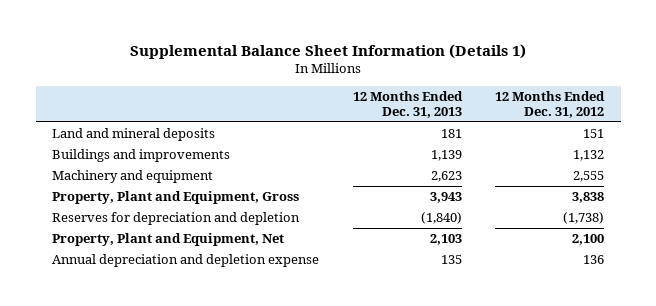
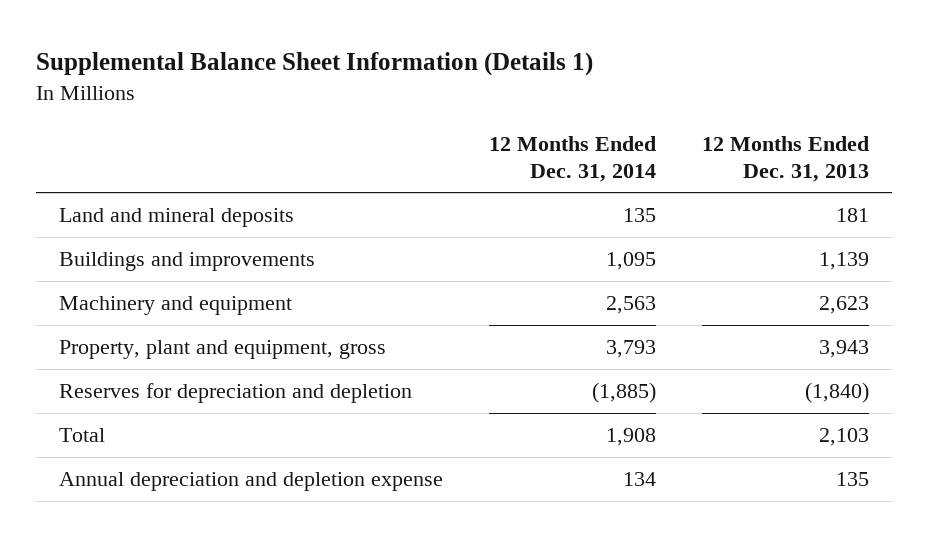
[494,90,605,119] 12 Months Ended Dec. 31, 2012 -> none
none -> [488,135,656,182] 12 Months Ended Dec. 31, 2014
[52,191,300,205] Property, Plant and Equipment, Gross -> [59,339,387,359] Property, plant and equipment, gross
[52,233,285,247] Property, Plant and Equipment, Net -> [59,427,106,442] Total

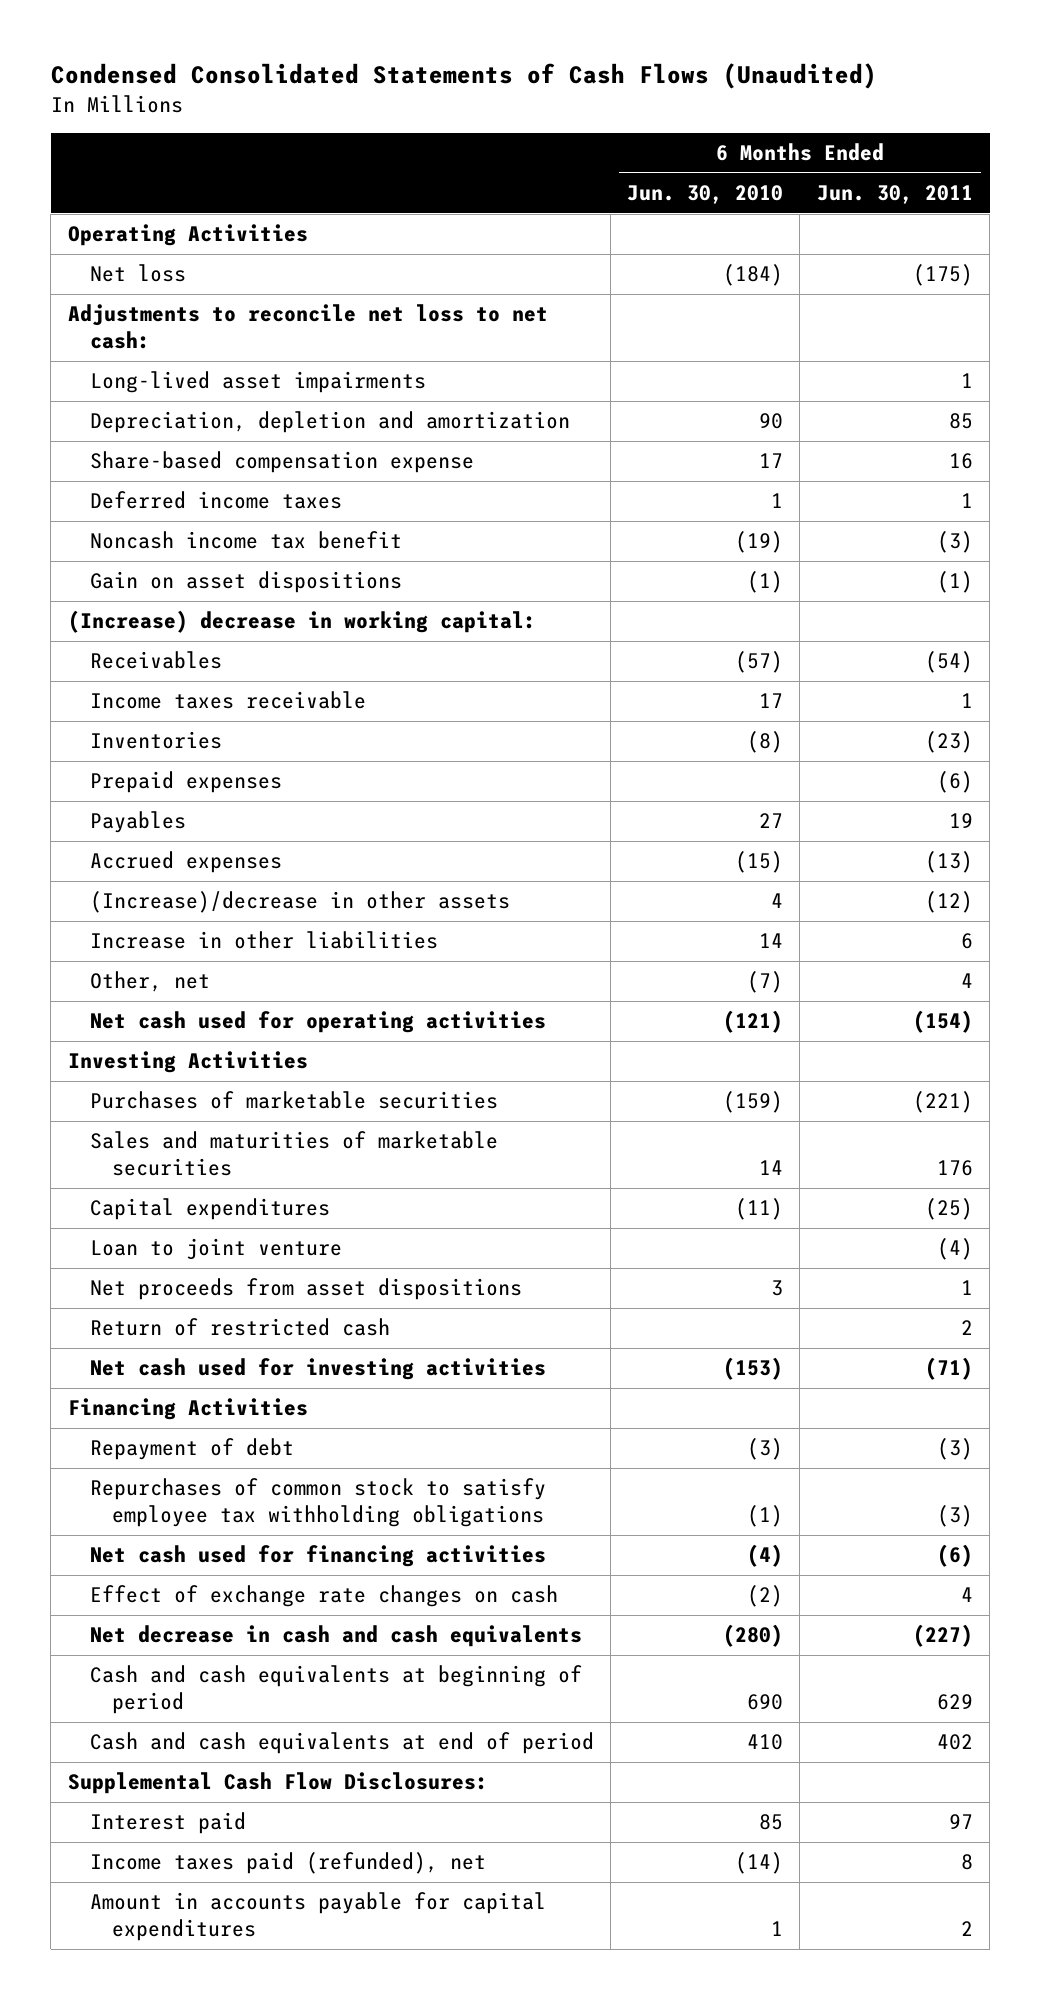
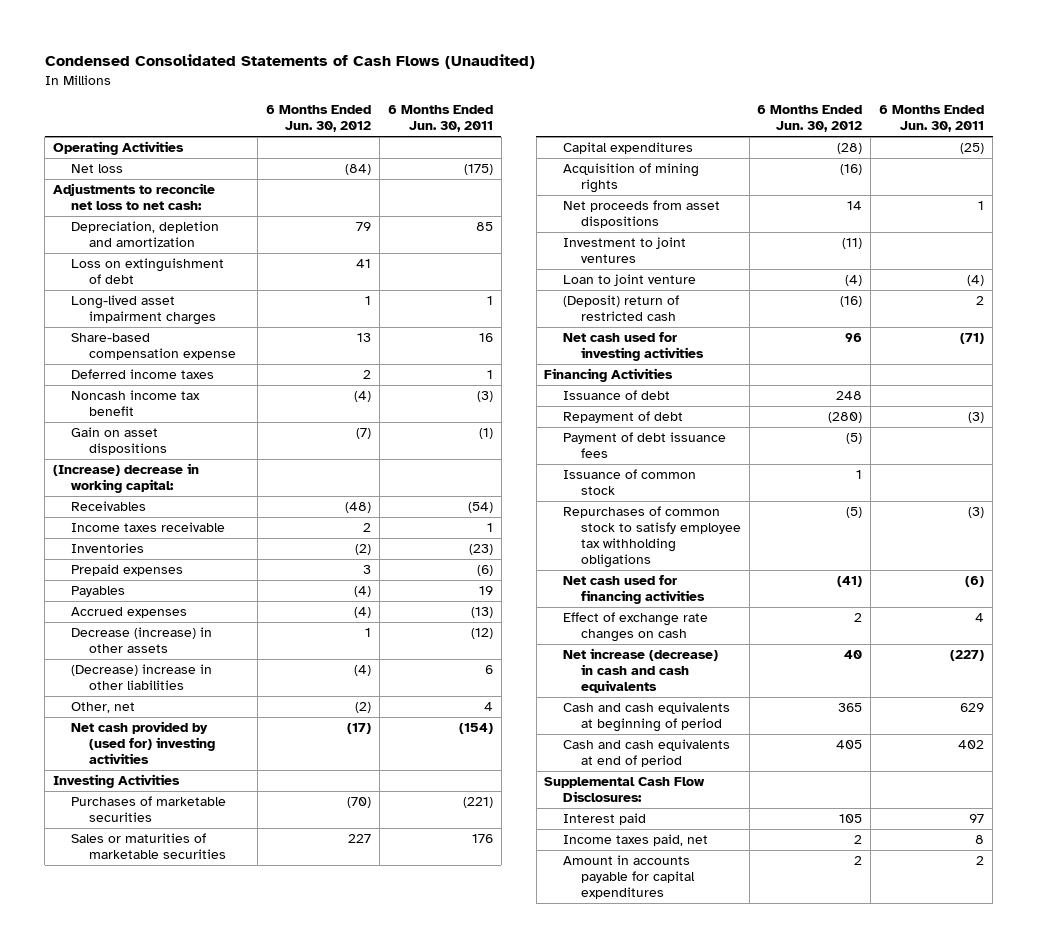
[627,184,784,204] Jun. 30, 2010 -> none
none -> [266,105,372,133] 6 Months Ended Jun. 30, 2012
[89,371,426,394] Long-lived asset impairments -> none
none -> [71,258,225,285] Loss on extinguishment of debt
none -> [71,295,217,326] Long-lived asset impairment charges
[89,891,510,914] (Increase)/decrease in other assets -> [71,627,213,654] Decrease (increase) in other assets
[89,931,438,950] Increase in other liabilities -> [71,664,213,691] (Decrease) increase in other liabilities
[89,1011,546,1034] Net cash used for operating activities -> [71,721,216,765] Net cash provided by (used for) investing activities
[89,1131,498,1176] Sales and maturities of marketable securities -> [71,833,227,860] Sales or maturities of marketable securities
none -> [562,163,699,194] Acquisition of mining rights
none -> [562,237,686,264] Investment to joint ventures
[89,1238,342,1261] Loan to joint venture -> [562,274,696,287] Loan to joint venture
[89,1318,390,1337] Return of restricted cash -> [562,295,679,322] (Deposit) return of restricted cash
none -> [562,390,670,401] Issuance of debt
none -> [562,432,726,459] Payment of debt issuance fees
none -> [562,469,696,496] Issuance of common stock
[89,1625,582,1648] Net decrease in cash and cash equivalents -> [562,648,718,694] Net increase (decrease) in cash and cash equivalents
[89,1852,486,1875] Income taxes paid (refunded), net -> [562,834,708,847] Income taxes paid, net

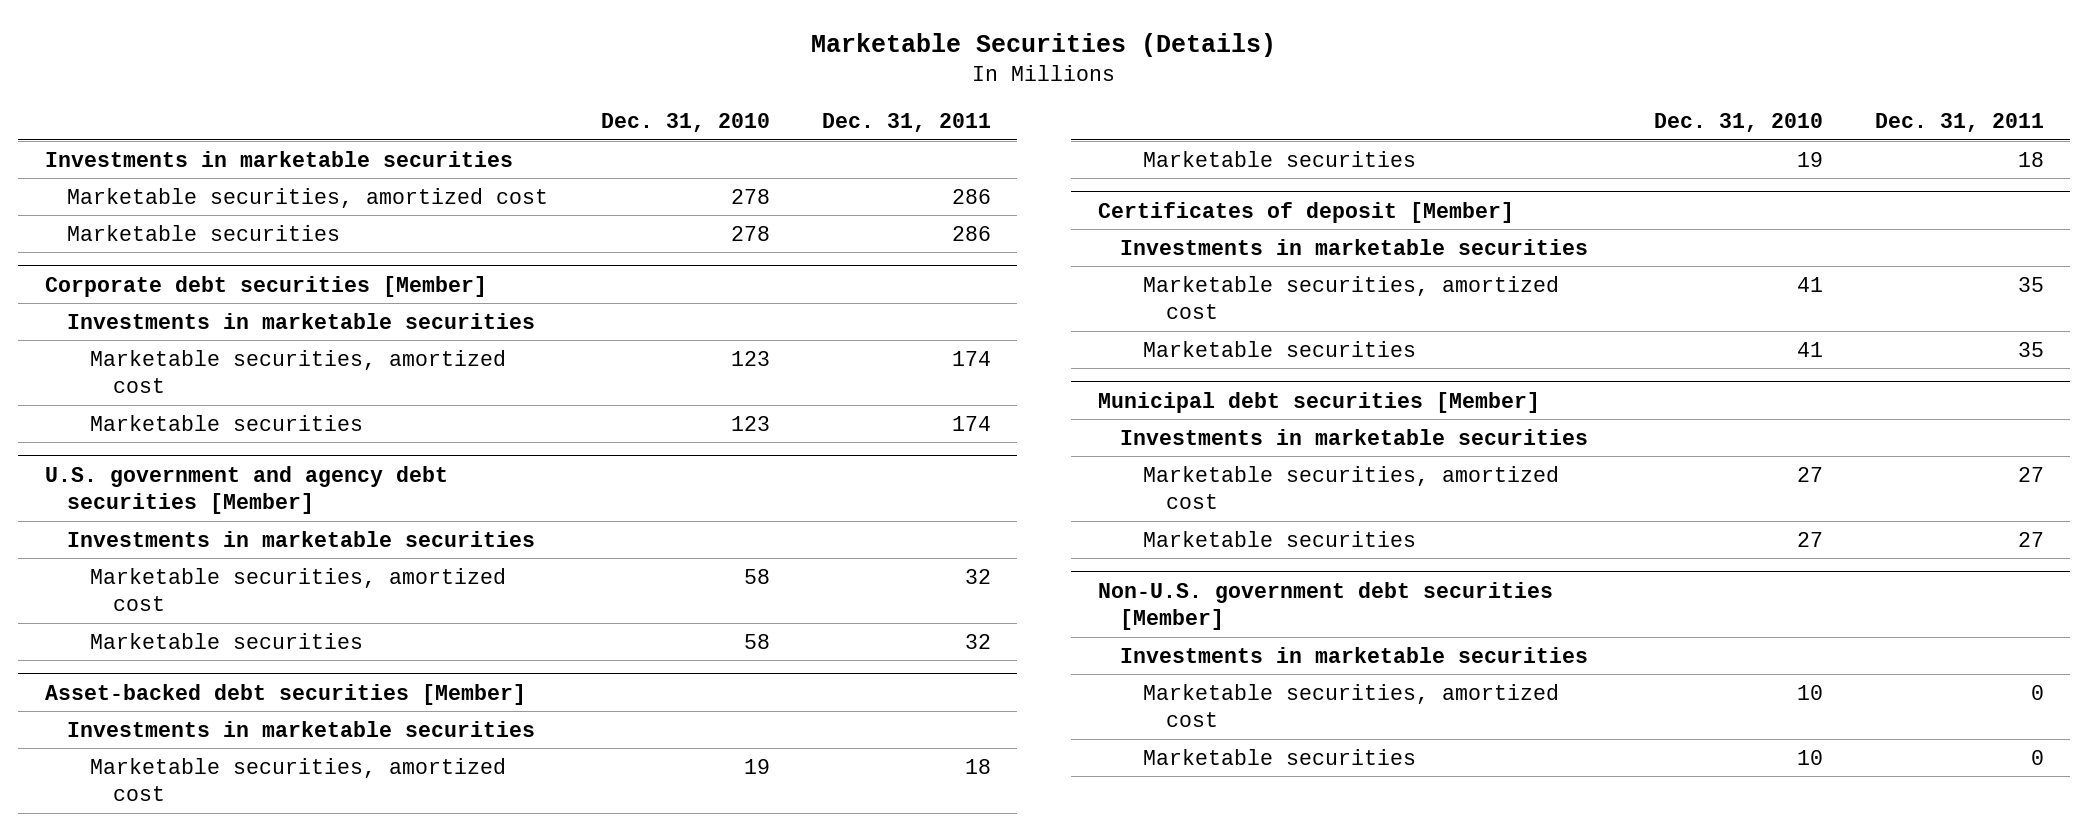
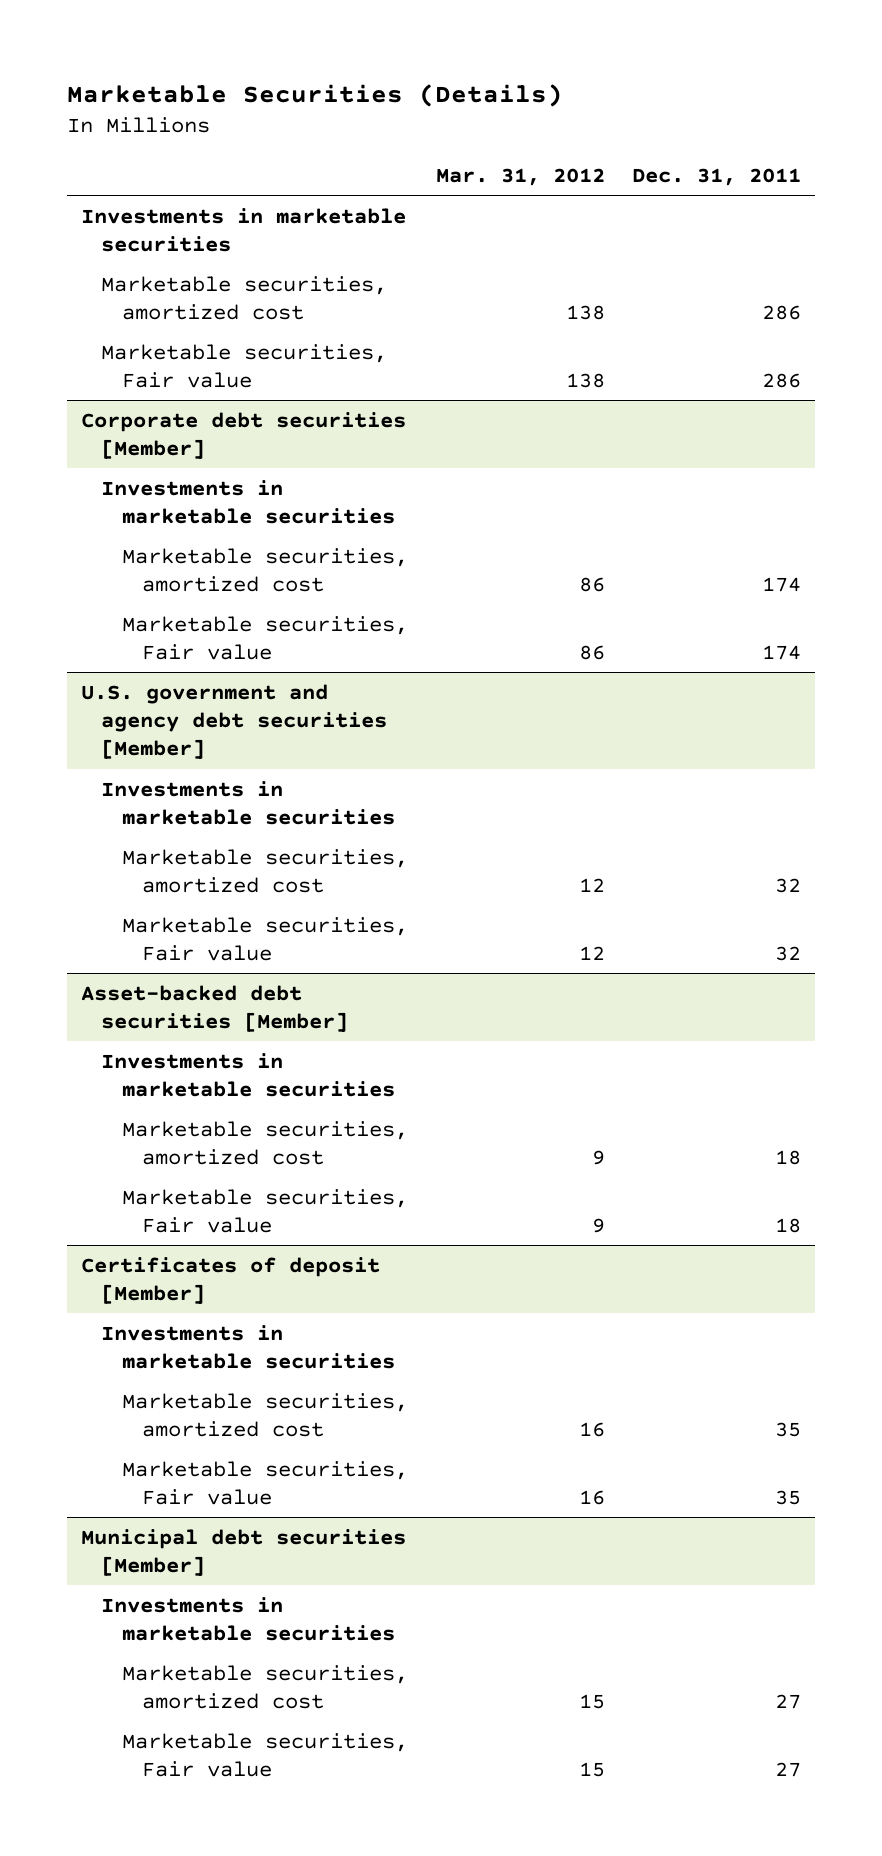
[600,113,770,133] Dec. 31, 2010 -> none
none -> [435,167,605,186] Mar. 31, 2012
[67,224,341,241] Marketable securities -> [101,343,388,388] Marketable securities, Fair value
[90,414,364,431] Marketable securities -> [121,615,408,660] Marketable securities, Fair value
[90,632,364,649] Marketable securities -> [121,916,408,961] Marketable securities, Fair value
[1142,150,1416,167] Marketable securities -> [121,1188,408,1233] Marketable securities, Fair value
[1142,340,1416,357] Marketable securities -> [121,1460,408,1505] Marketable securities, Fair value
[1097,581,1553,631] Non-U.S. government debt securities [Member] -> none
[1120,646,1589,663] Investments in marketable securities -> none
[1142,683,1559,728] Marketable securities, amortized cost -> none
[1142,748,1416,765] Marketable securities -> none
[1142,530,1416,547] Marketable securities -> [121,1732,408,1777] Marketable securities, Fair value

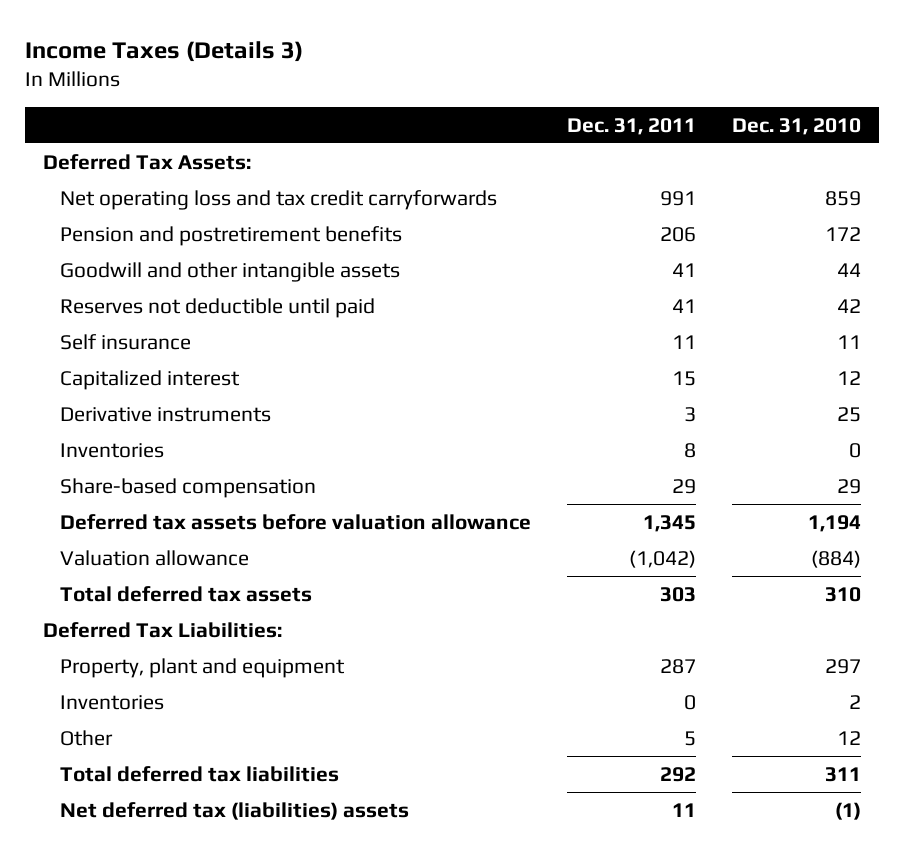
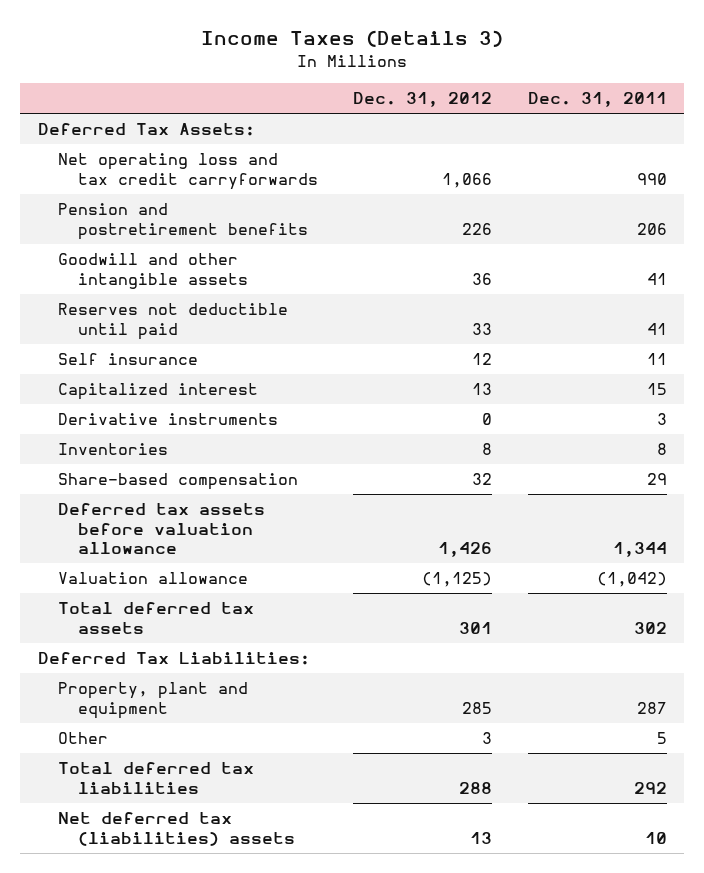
[731,117,861,135] Dec. 31, 2010 -> none
none -> [353,92,493,108] Dec. 31, 2012
[659,190,696,206] 991 -> [636,172,667,185] 990
[642,514,696,532] 1,345 -> [612,542,667,558] 1,344
[659,586,696,602] 303 -> [633,621,667,634] 302
[60,694,165,710] Inventories -> none
[671,802,696,817] 11 -> [644,831,667,844] 10

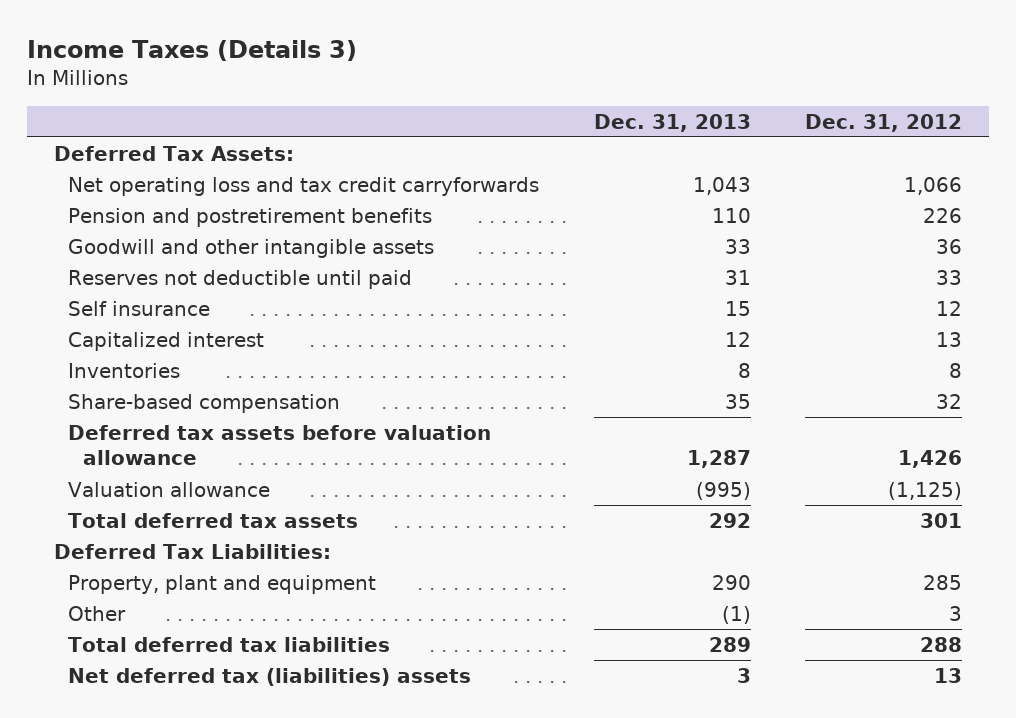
[527,92,667,108] Dec. 31, 2011 -> none
none -> [593,113,751,132] Dec. 31, 2013
[57,413,278,426] Derivative instruments -> none

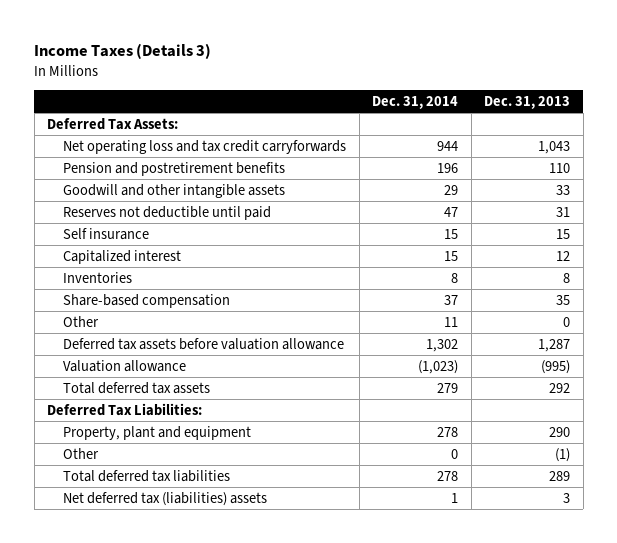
[805,113,963,132] Dec. 31, 2012 -> none
none -> [372,95,459,109] Dec. 31, 2014
none -> [63,315,100,327] Other

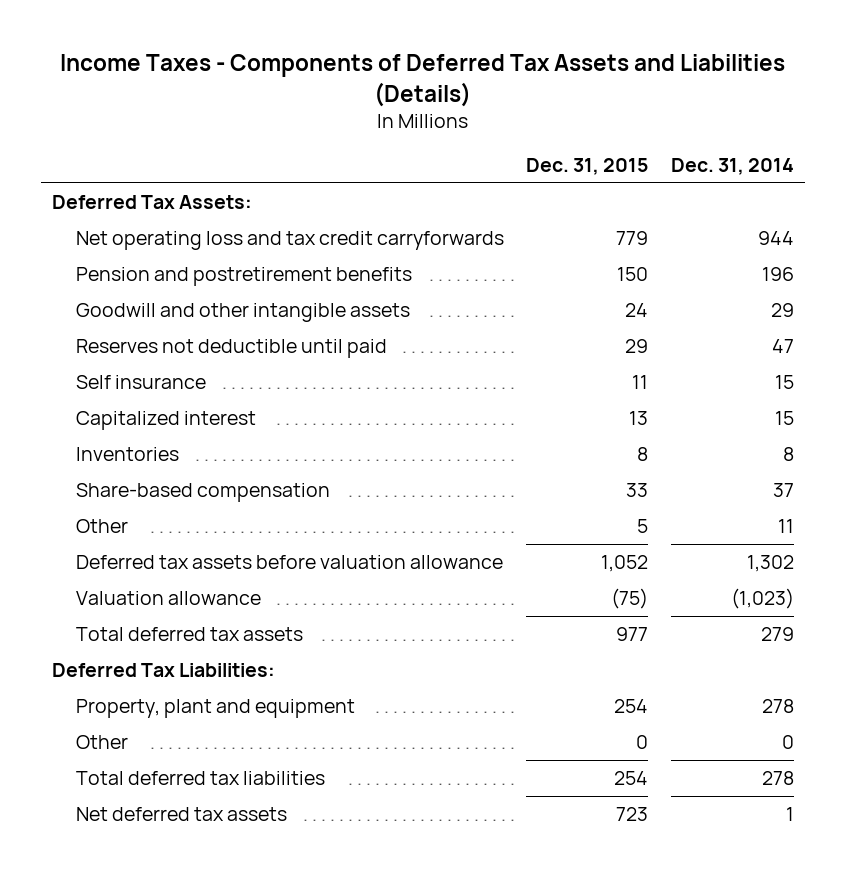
[34,43,212,60] Income Taxes (Details 3) -> [59,54,785,107] Income Taxes - Components of Deferred Tax Assets and Liabilities (Details)
[484,95,571,109] Dec. 31, 2013 -> none
none -> [526,158,649,176] Dec. 31, 2015
[63,491,268,506] Net deferred tax (liabilities) assets -> [76,806,288,821] Net deferred tax assets

